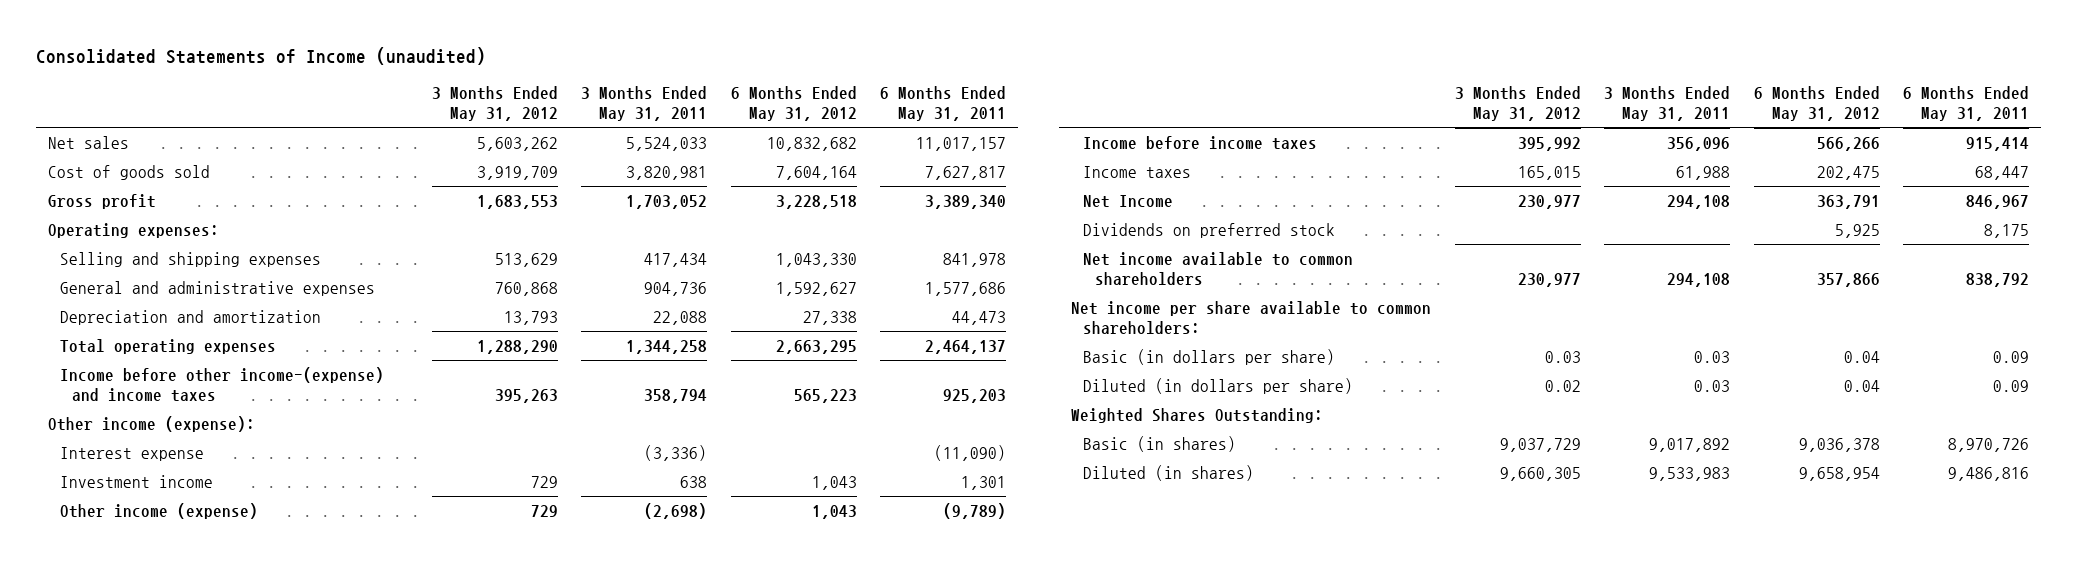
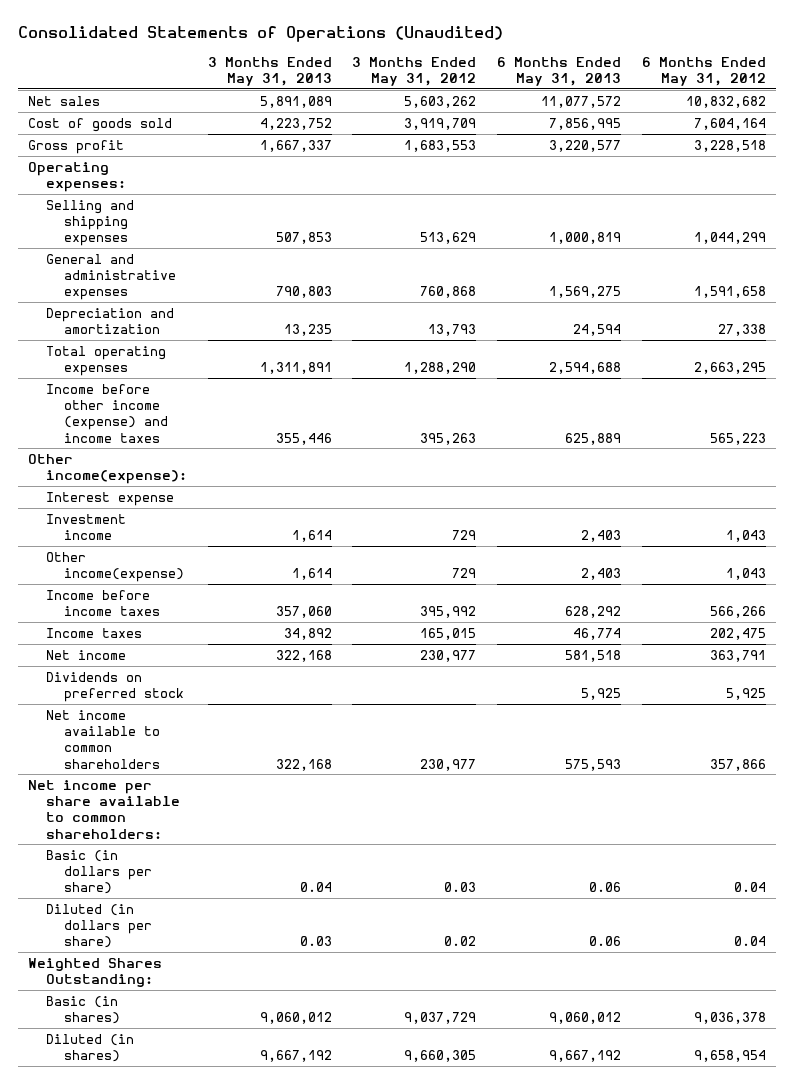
[36,46,487,65] Consolidated Statements of Income (unaudited) -> [17,25,503,42] Consolidated Statements of Operations (Unaudited)
[581,86,708,121] 3 Months Ended May 31, 2011 -> none
[880,86,1007,121] 6 Months Ended May 31, 2011 -> none
none -> [207,56,332,86] 3 Months Ended May 31, 2013
none -> [497,56,622,86] 6 Months Ended May 31, 2013
[775,252,857,267] 1,043,330 -> [693,232,766,245] 1,044,299
[775,281,857,296] 1,592,627 -> [693,286,766,299] 1,591,658
[59,366,384,402] Income before other income-(expense) and income taxes -> [45,383,168,443] Income before other income (expense) and income taxes
[47,415,255,432] Other income (expense): -> [28,453,187,485] Other income(expense):
[59,502,258,519] Other income (expense) -> [45,551,184,583] Other income(expense)
[1082,194,1173,208] Net Income -> [45,649,126,660] Net income

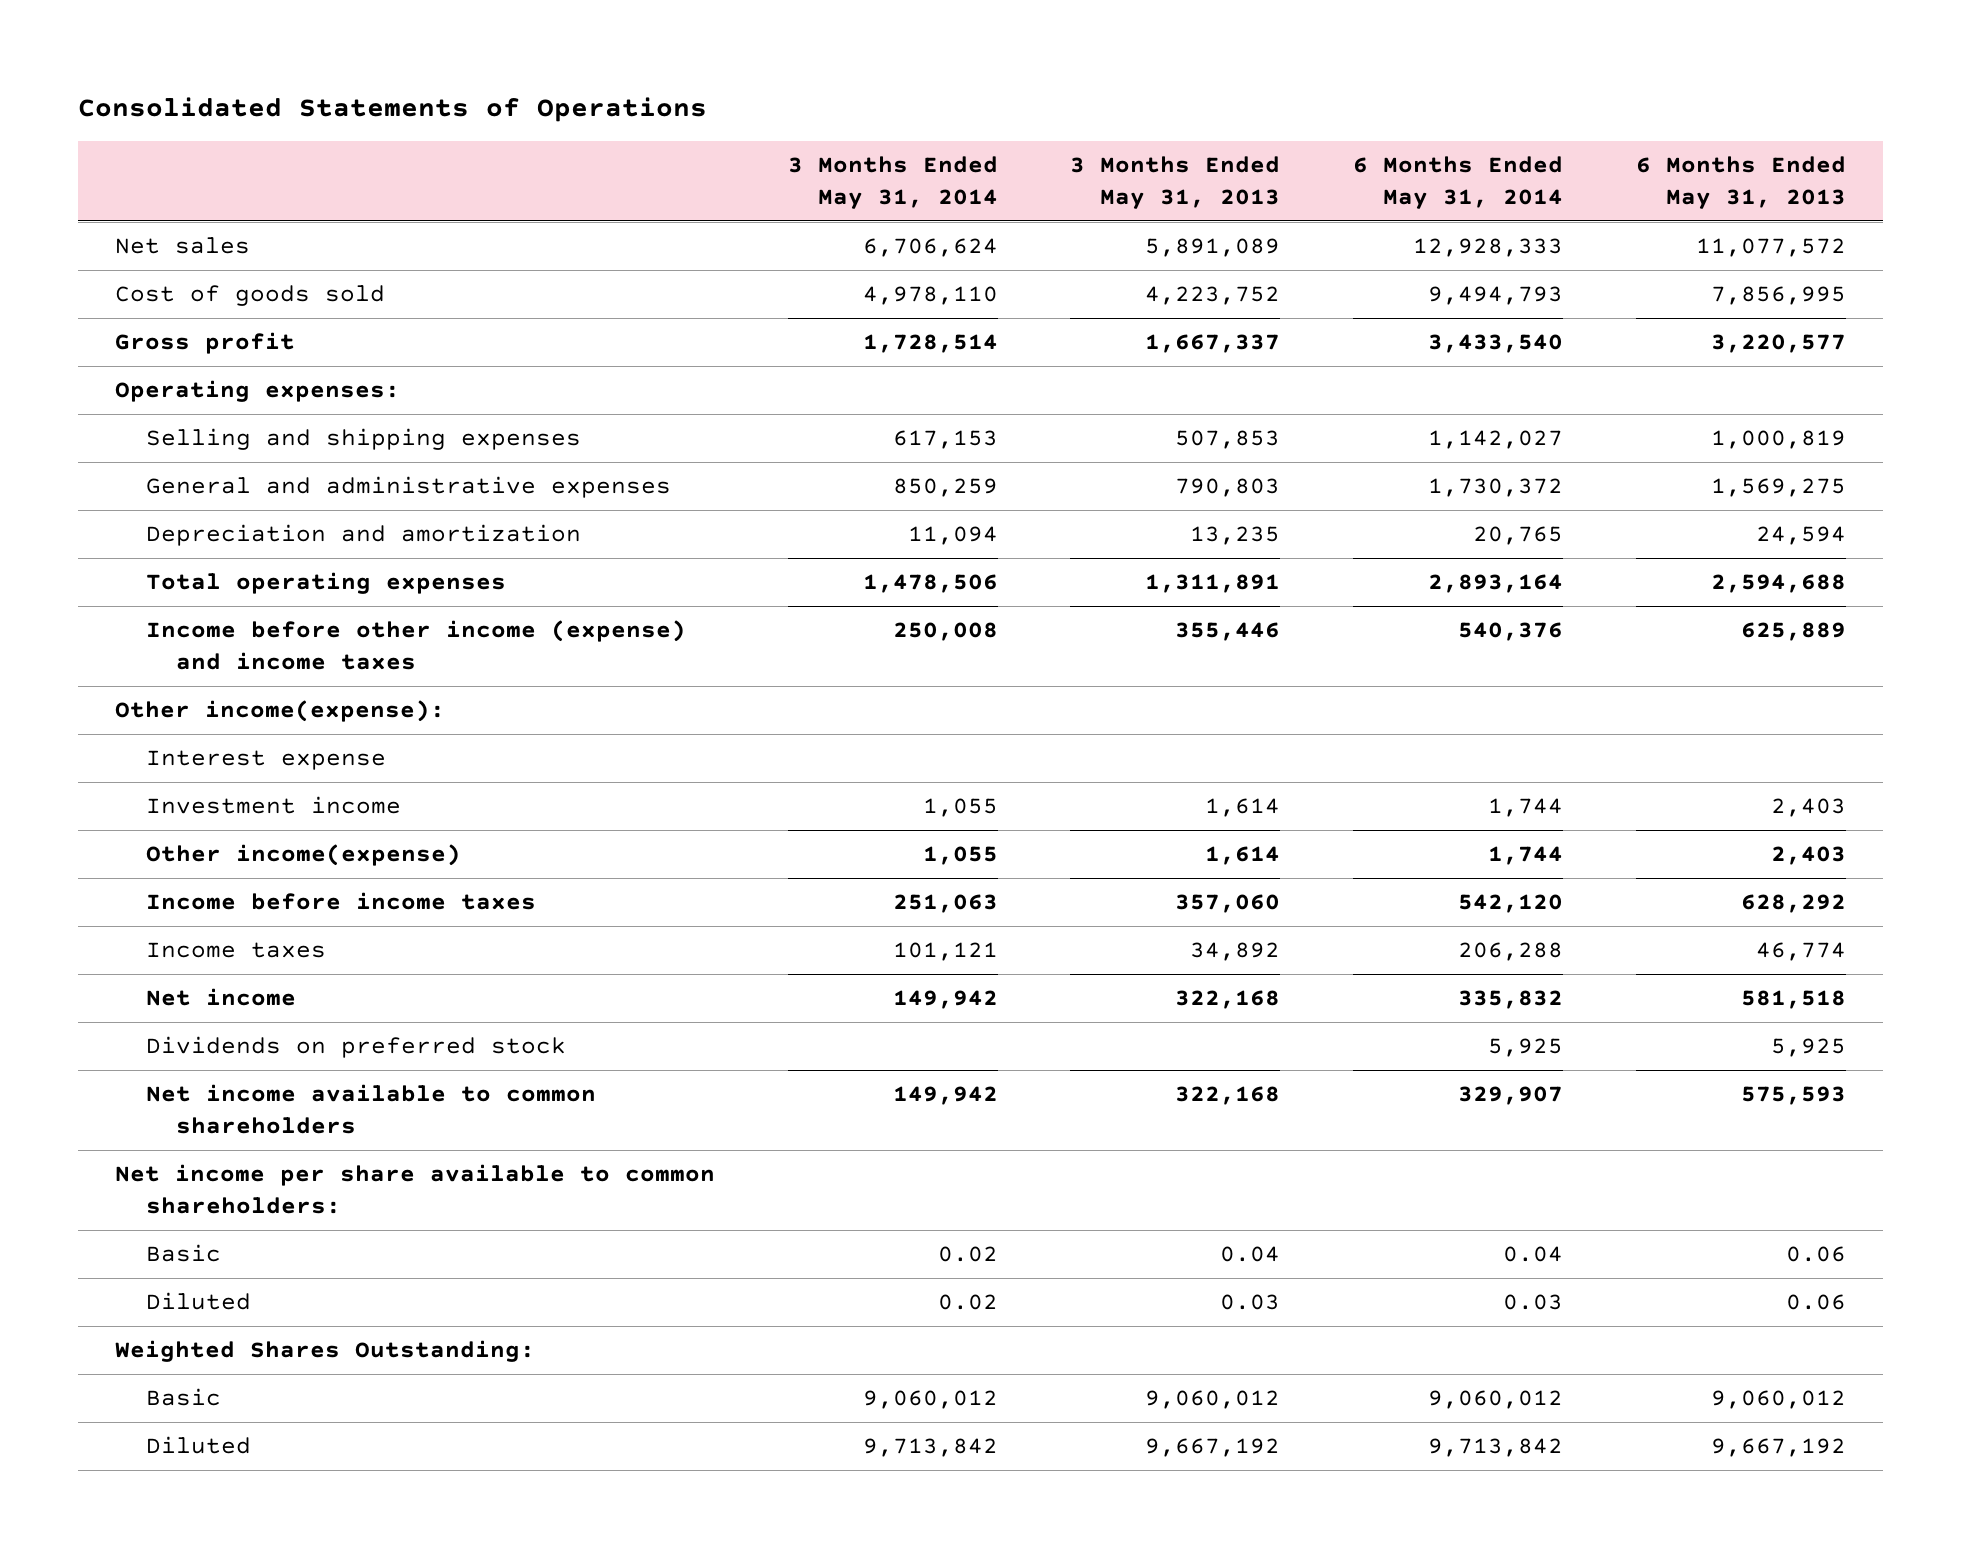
[17,25,503,42] Consolidated Statements of Operations (Unaudited) -> [78,97,708,123] Consolidated Statements of Operations
[352,56,477,86] 3 Months Ended May 31, 2012 -> none
[641,56,766,86] 6 Months Ended May 31, 2012 -> none
none -> [787,156,998,209] 3 Months Ended May 31, 2014
none -> [1353,156,1564,209] 6 Months Ended May 31, 2014
[45,849,152,895] Basic (in dollars per share) -> [145,1244,221,1263] Basic
[45,903,152,949] Diluted (in dollars per share) -> [145,1292,251,1311] Diluted
[45,995,120,1025] Basic (in shares) -> [145,1388,221,1407] Basic
[45,1033,134,1063] Diluted (in shares) -> [145,1436,251,1455] Diluted

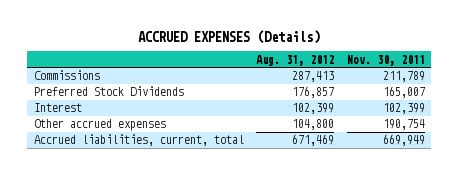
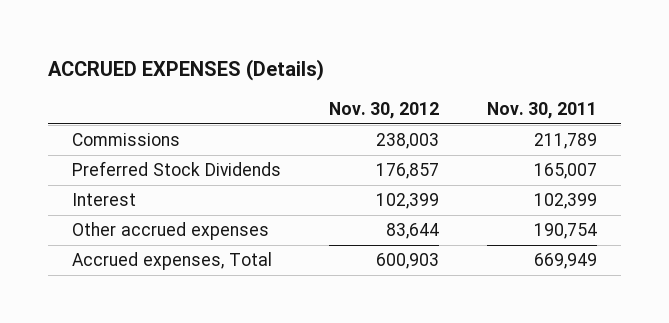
[256,54,335,66] Aug. 31, 2012 -> none
none -> [329,101,440,119] Nov. 30, 2012
[33,134,244,147] Accrued liabilities, current, total -> [72,252,273,271] Accrued expenses, Total

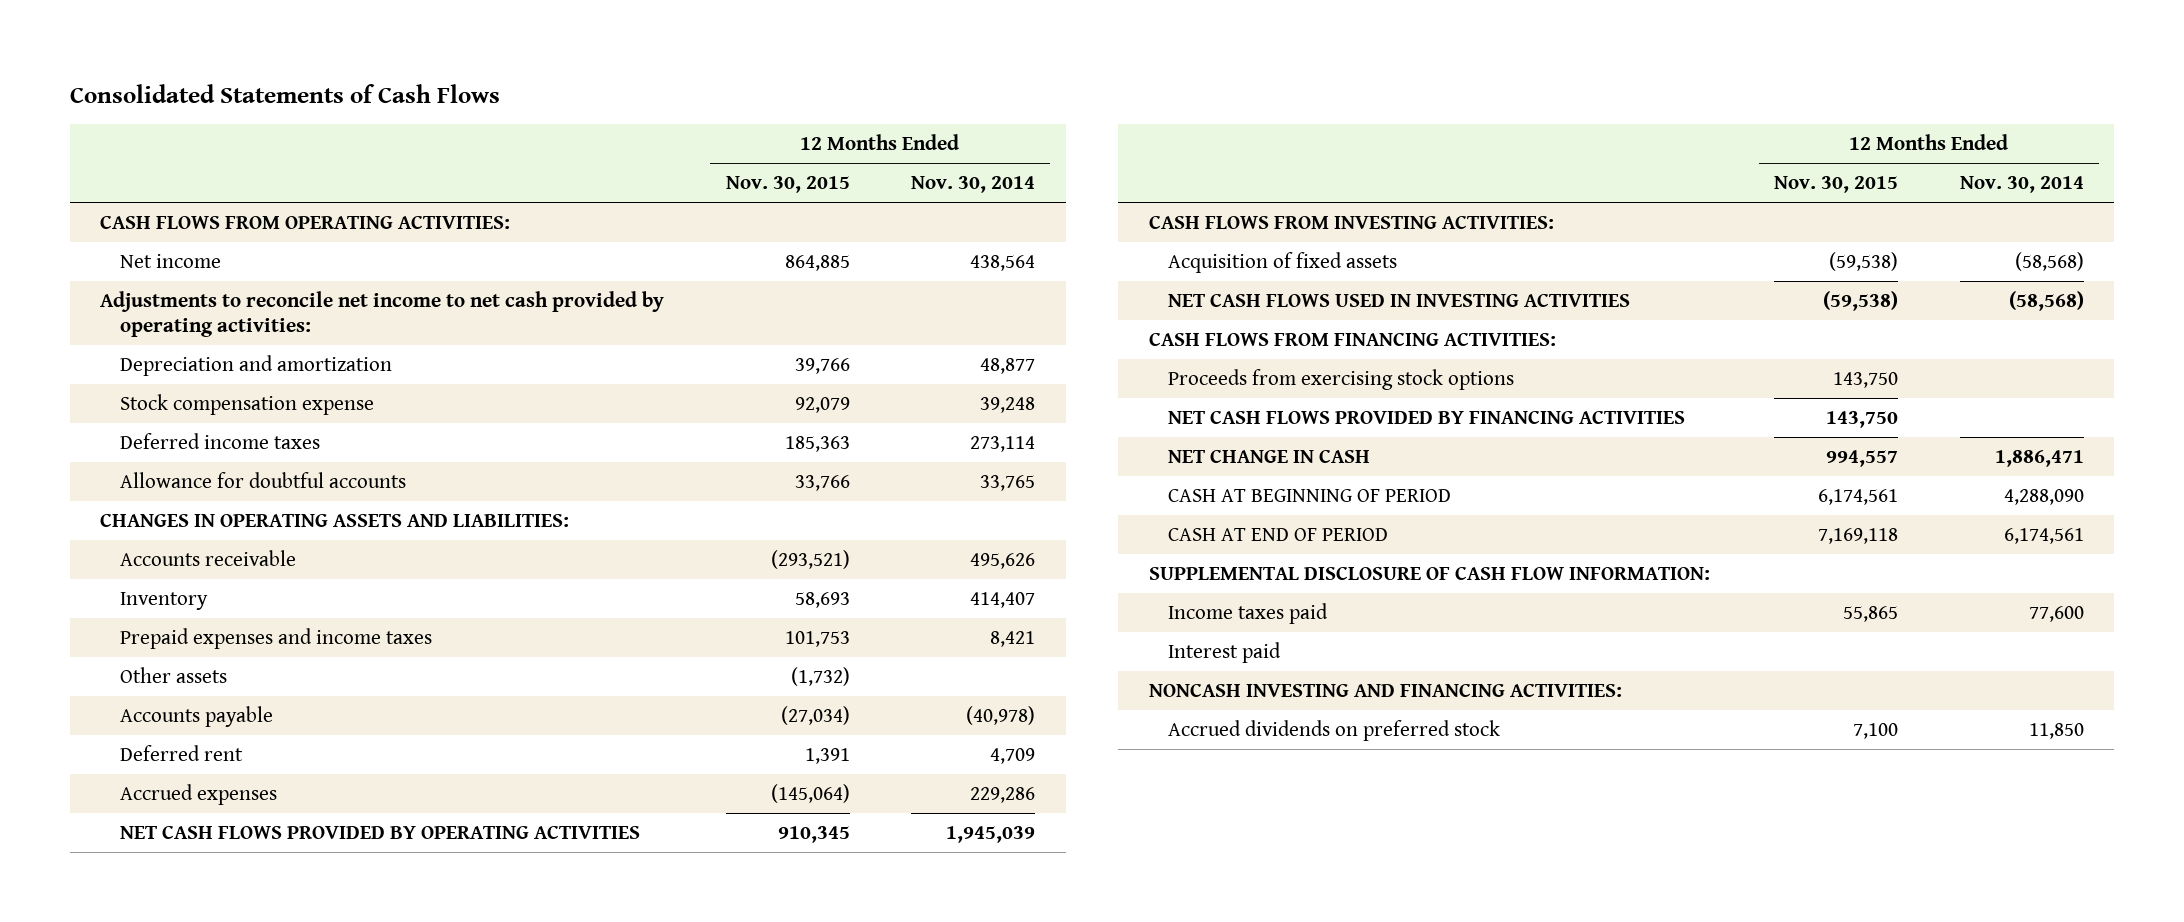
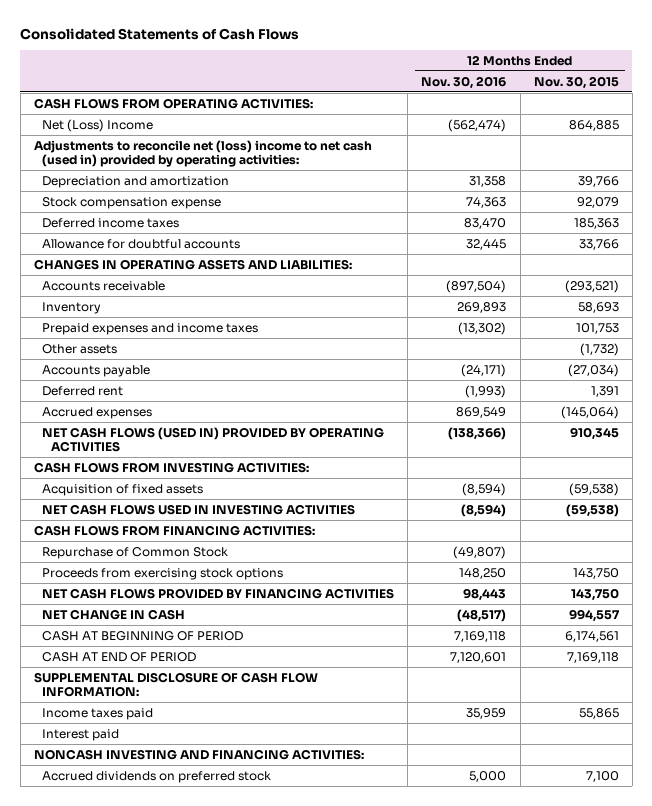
[910,176,1035,194] Nov. 30, 2014 -> none
none -> [421,75,507,89] Nov. 30, 2016
[119,254,221,269] Net income -> [42,118,154,132] Net (Loss) Income
[100,291,665,337] Adjustments to reconcile net income to net cash provided by operating activities: -> [33,139,372,168] Adjustments to reconcile net (loss) income to net cash (used in) provided by operating activities:
[119,826,640,840] NET CASH FLOWS PROVIDED BY OPERATING ACTIVITIES -> [42,426,385,453] NET CASH FLOWS (USED IN) PROVIDED BY OPERATING ACTIVITIES
none -> [42,546,229,559] Repurchase of Common Stock

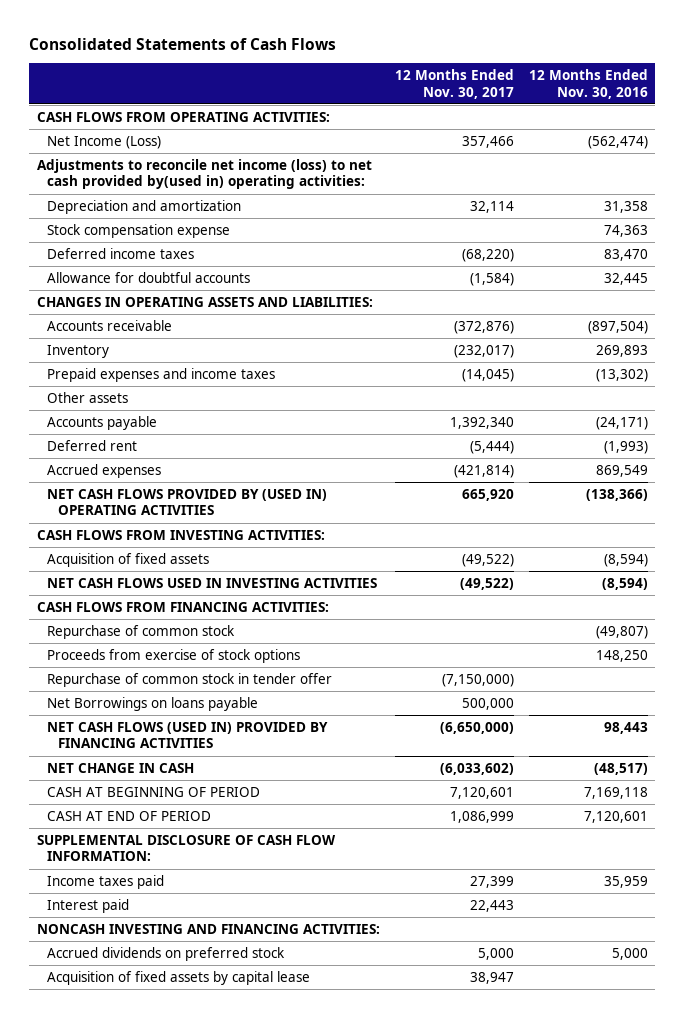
[533,75,619,89] Nov. 30, 2015 -> none
none -> [394,69,514,99] 12 Months Ended Nov. 30, 2017
[42,118,154,132] Net (Loss) Income -> [47,135,162,149] Net Income (Loss)
[33,139,372,168] Adjustments to reconcile net (loss) income to net cash (used in) provided by operating activities: -> [36,158,372,190] Adjustments to reconcile net income (loss) to net cash provided by(used in) operating activities:
[42,426,385,453] NET CASH FLOWS (USED IN) PROVIDED BY OPERATING ACTIVITIES -> [47,488,328,516] NET CASH FLOWS PROVIDED BY (USED IN) OPERATING ACTIVITIES
[42,546,229,559] Repurchase of Common Stock -> [47,624,236,639] Repurchase of common stock
[42,567,284,580] Proceeds from exercising stock options -> [47,648,301,663] Proceeds from exercise of stock options
none -> [47,672,333,687] Repurchase of common stock in tender offer
none -> [47,696,259,711] Net Borrowings on loans payable
[42,587,395,599] NET CASH FLOWS PROVIDED BY FINANCING ACTIVITIES -> [47,721,329,749] NET CASH FLOWS (USED IN) PROVIDED BY FINANCING ACTIVITIES
none -> [47,970,311,985] Acquisition of fixed assets by capital lease

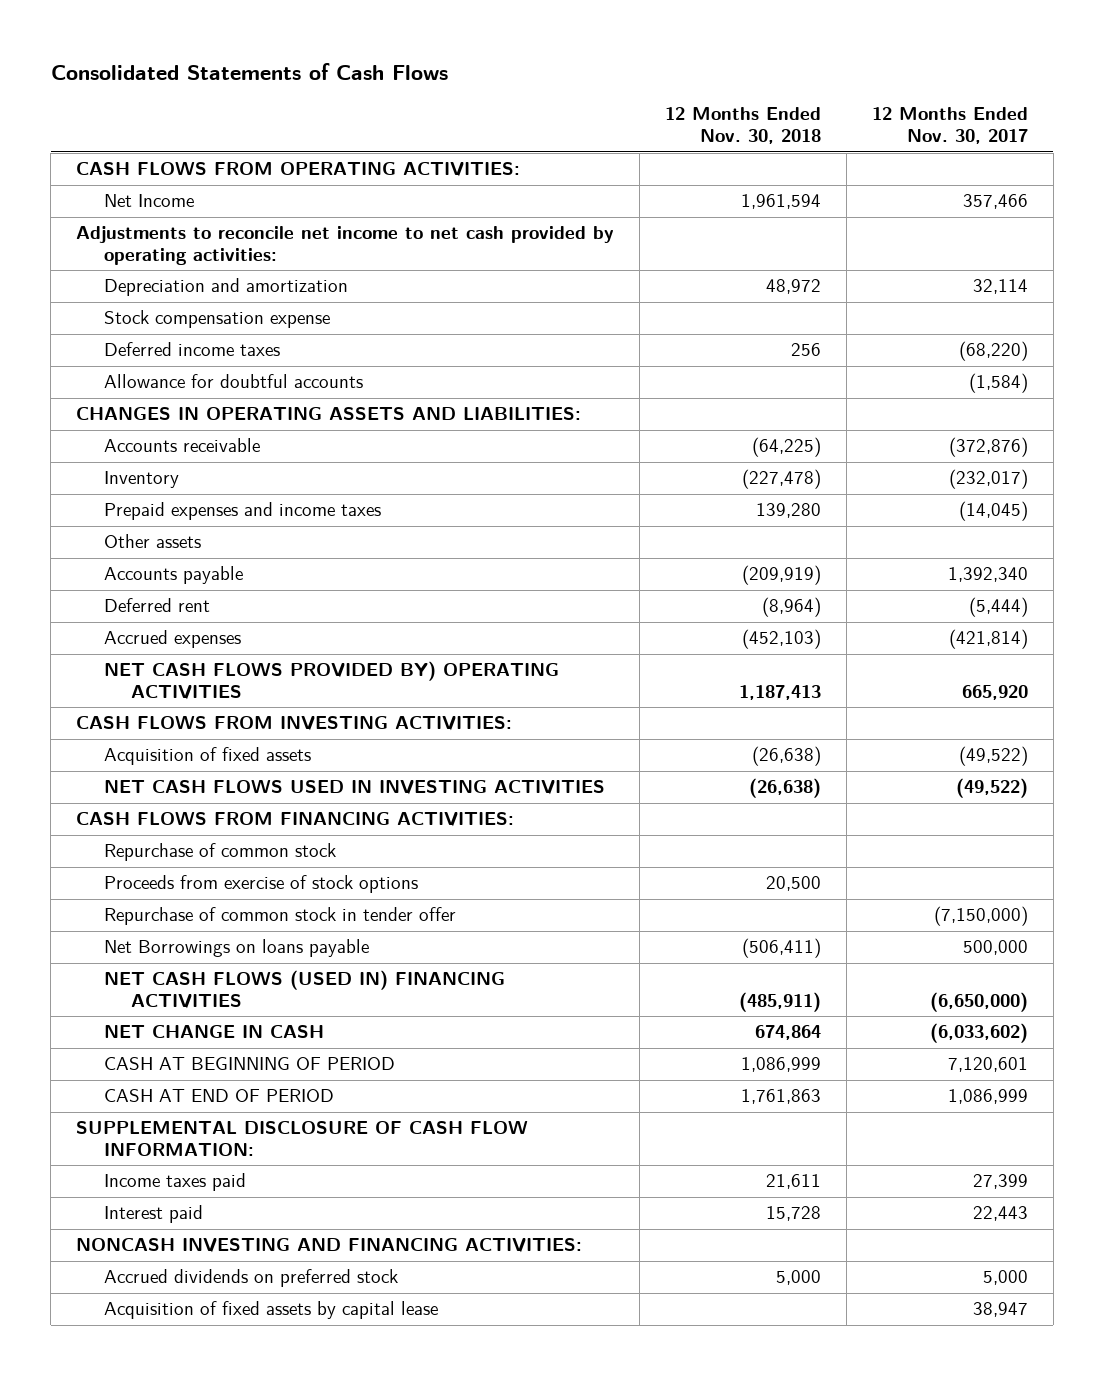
[528,69,648,99] 12 Months Ended Nov. 30, 2016 -> none
none -> [664,107,821,145] 12 Months Ended Nov. 30, 2018
[47,135,162,149] Net Income (Loss) -> [103,194,194,208] Net Income
[36,158,372,190] Adjustments to reconcile net income (loss) to net cash provided by(used in) operating activities: -> [76,226,615,266] Adjustments to reconcile net income to net cash provided by operating activities:
[47,488,328,516] NET CASH FLOWS PROVIDED BY (USED IN) OPERATING ACTIVITIES -> [103,661,559,701] NET CASH FLOWS PROVIDED BY) OPERATING ACTIVITIES
[47,721,329,749] NET CASH FLOWS (USED IN) PROVIDED BY FINANCING ACTIVITIES -> [103,970,505,1010] NET CASH FLOWS (USED IN) FINANCING ACTIVITIES

